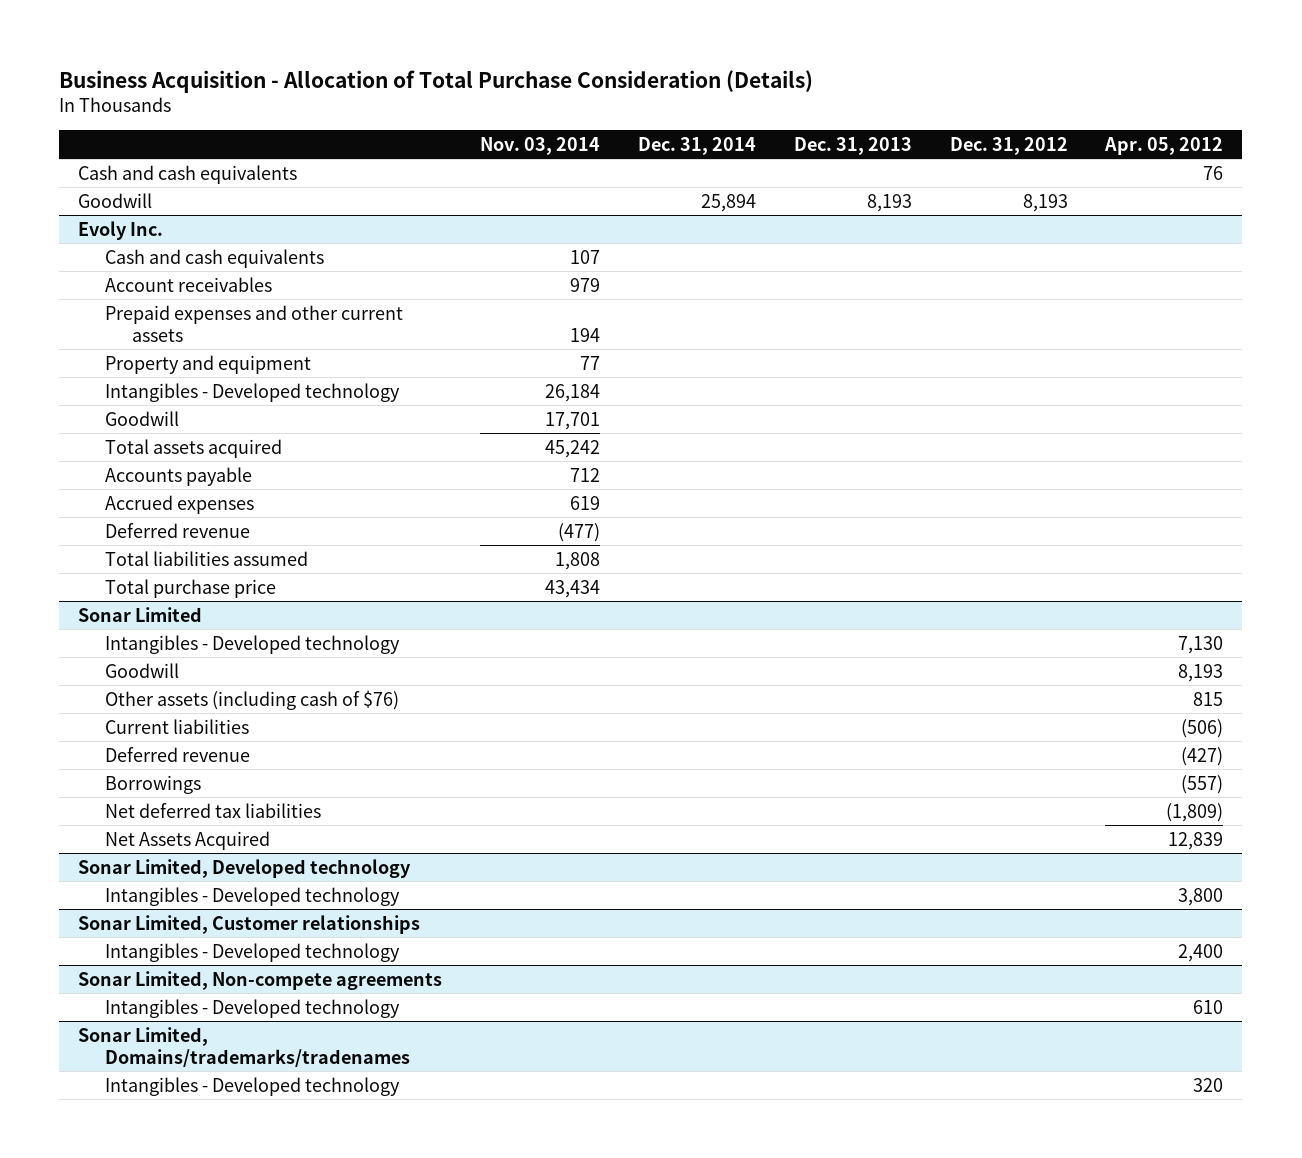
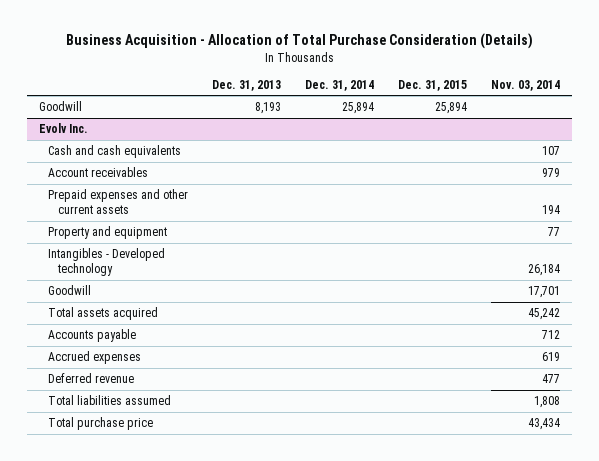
[949,136,1068,155] Dec. 31, 2012 -> none
[1104,136,1224,155] Apr. 05, 2012 -> none
none -> [398,79,468,91] Dec. 31, 2015
[78,164,298,184] Cash and cash equivalents -> none
[78,220,164,240] Evoly Inc. -> [38,123,88,134] Evolv Inc.
[558,522,601,542] (477) -> [542,374,561,384] 477
[78,606,203,622] Sonar Limited -> none
[105,634,401,654] Intangibles - Developed technology -> none
[105,662,180,678] Goodwill -> none
[105,689,400,710] Other assets (including cash of $76) -> none
[105,718,250,734] Current liabilities -> none
[105,746,251,762] Deferred revenue -> none
[105,774,202,794] Borrowings -> none
[105,802,322,818] Net deferred tax liabilities -> none
[105,830,271,850] Net Assets Acquired -> none
[78,858,412,878] Sonar Limited, Developed technology -> none
[105,886,401,906] Intangibles - Developed technology -> none
[78,914,421,934] Sonar Limited, Customer relationships -> none
[105,942,401,962] Intangibles - Developed technology -> none
[78,970,443,990] Sonar Limited, Non-compete agreements -> none
[105,998,401,1018] Intangibles - Developed technology -> none
[78,1026,411,1068] Sonar Limited, Domains/trademarks/tradenames -> none
[105,1076,401,1096] Intangibles - Developed technology -> none

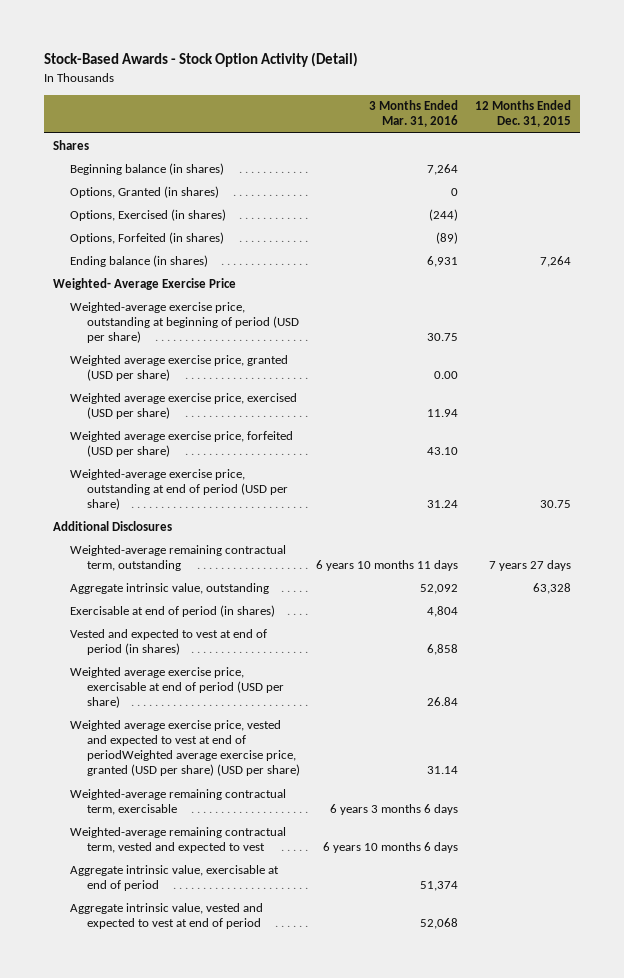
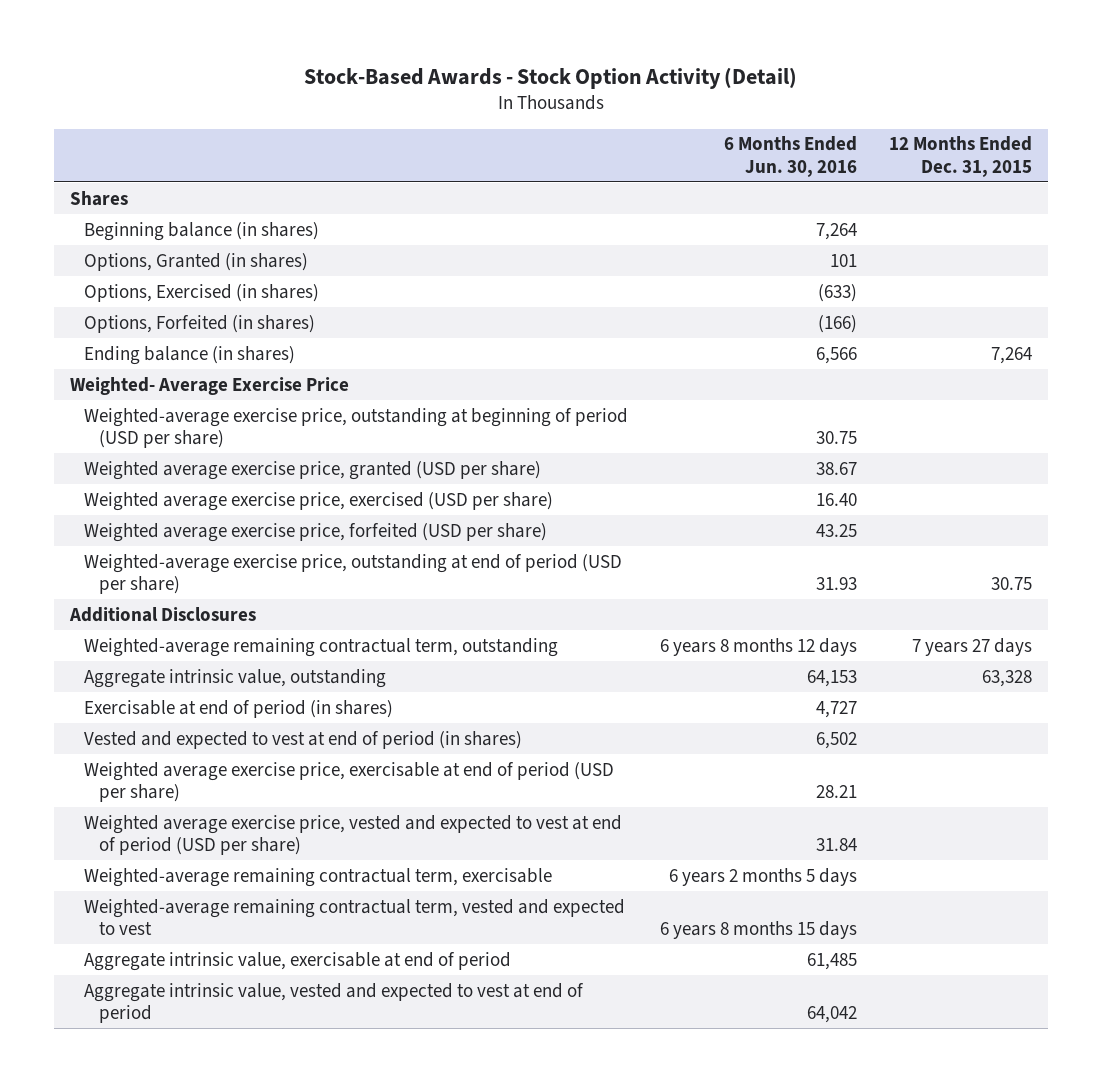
[369,100,459,128] 3 Months Ended Mar. 31, 2016 -> none
none -> [724,136,858,177] 6 Months Ended Jun. 30, 2016
[69,719,300,777] Weighted average exercise price, vested and expected to vest at end of periodWeighted average exercise price, granted (USD per share) (USD per share) -> [84,814,623,856] Weighted average exercise price, vested and expected to vest at end of period (USD per share)

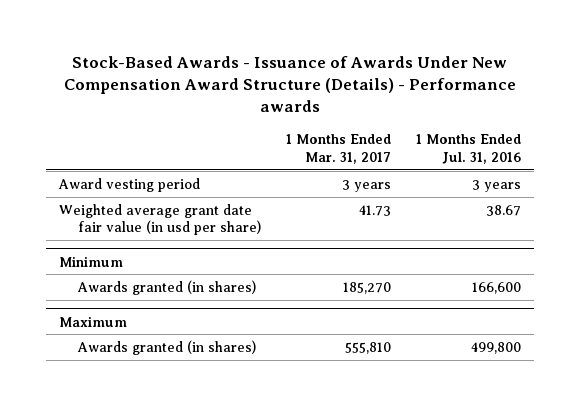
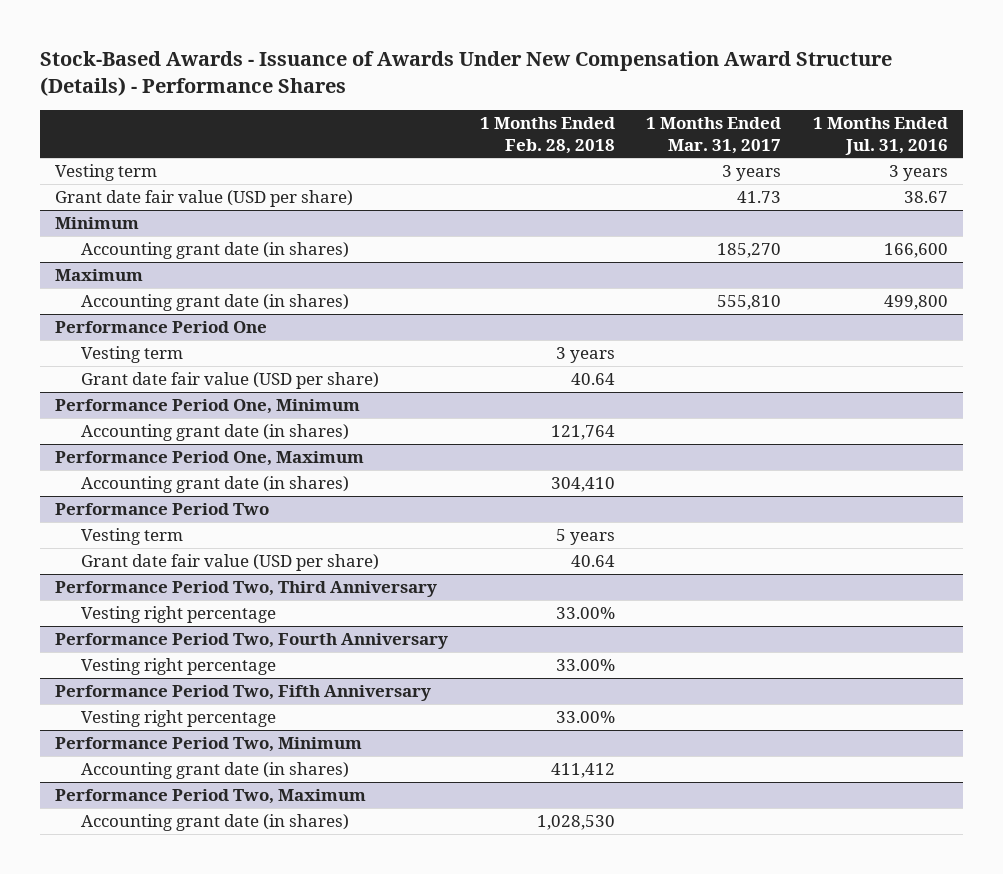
[64,56,517,113] Stock-Based Awards - Issuance of Awards Under New Compensation Award Structure (Details) - Performance awards -> [39,51,892,97] Stock-Based Awards - Issuance of Awards Under New Compensation Award Structure (Details) - Performance Shares
none -> [479,117,615,154] 1 Months Ended Feb. 28, 2018
[57,177,200,192] Award vesting period -> [55,164,158,182] Vesting term
[58,203,262,236] Weighted average grant date fair value (in usd per share) -> [55,190,354,208] Grant date fair value (USD per share)
[77,279,257,295] Awards granted (in shares) -> [80,242,349,260] Accounting grant date (in shares)
[77,339,257,355] Awards granted (in shares) -> [80,294,349,312] Accounting grant date (in shares)
none -> [55,321,268,334] Performance Period One
none -> [80,346,183,364] Vesting term
none -> [80,372,379,390] Grant date fair value (USD per share)
none -> [55,399,361,415] Performance Period One, Minimum
none -> [80,424,349,442] Accounting grant date (in shares)
none -> [55,451,365,467] Performance Period One, Maximum
none -> [80,476,349,494] Accounting grant date (in shares)
none -> [55,503,270,516] Performance Period Two
none -> [80,528,183,546] Vesting term
none -> [80,554,379,572] Grant date fair value (USD per share)
none -> [55,581,438,598] Performance Period Two, Third Anniversary
none -> [80,606,276,624] Vesting right percentage
none -> [55,633,449,650] Performance Period Two, Fourth Anniversary
none -> [80,658,276,676] Vesting right percentage
none -> [55,685,432,702] Performance Period Two, Fifth Anniversary
none -> [80,710,276,728] Vesting right percentage
none -> [55,737,363,753] Performance Period Two, Minimum
none -> [80,762,349,780] Accounting grant date (in shares)
none -> [55,789,367,805] Performance Period Two, Maximum
none -> [80,814,349,832] Accounting grant date (in shares)

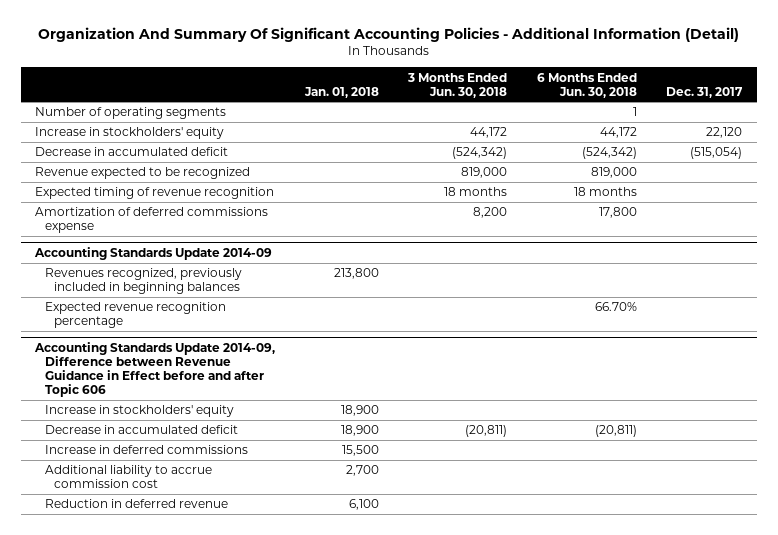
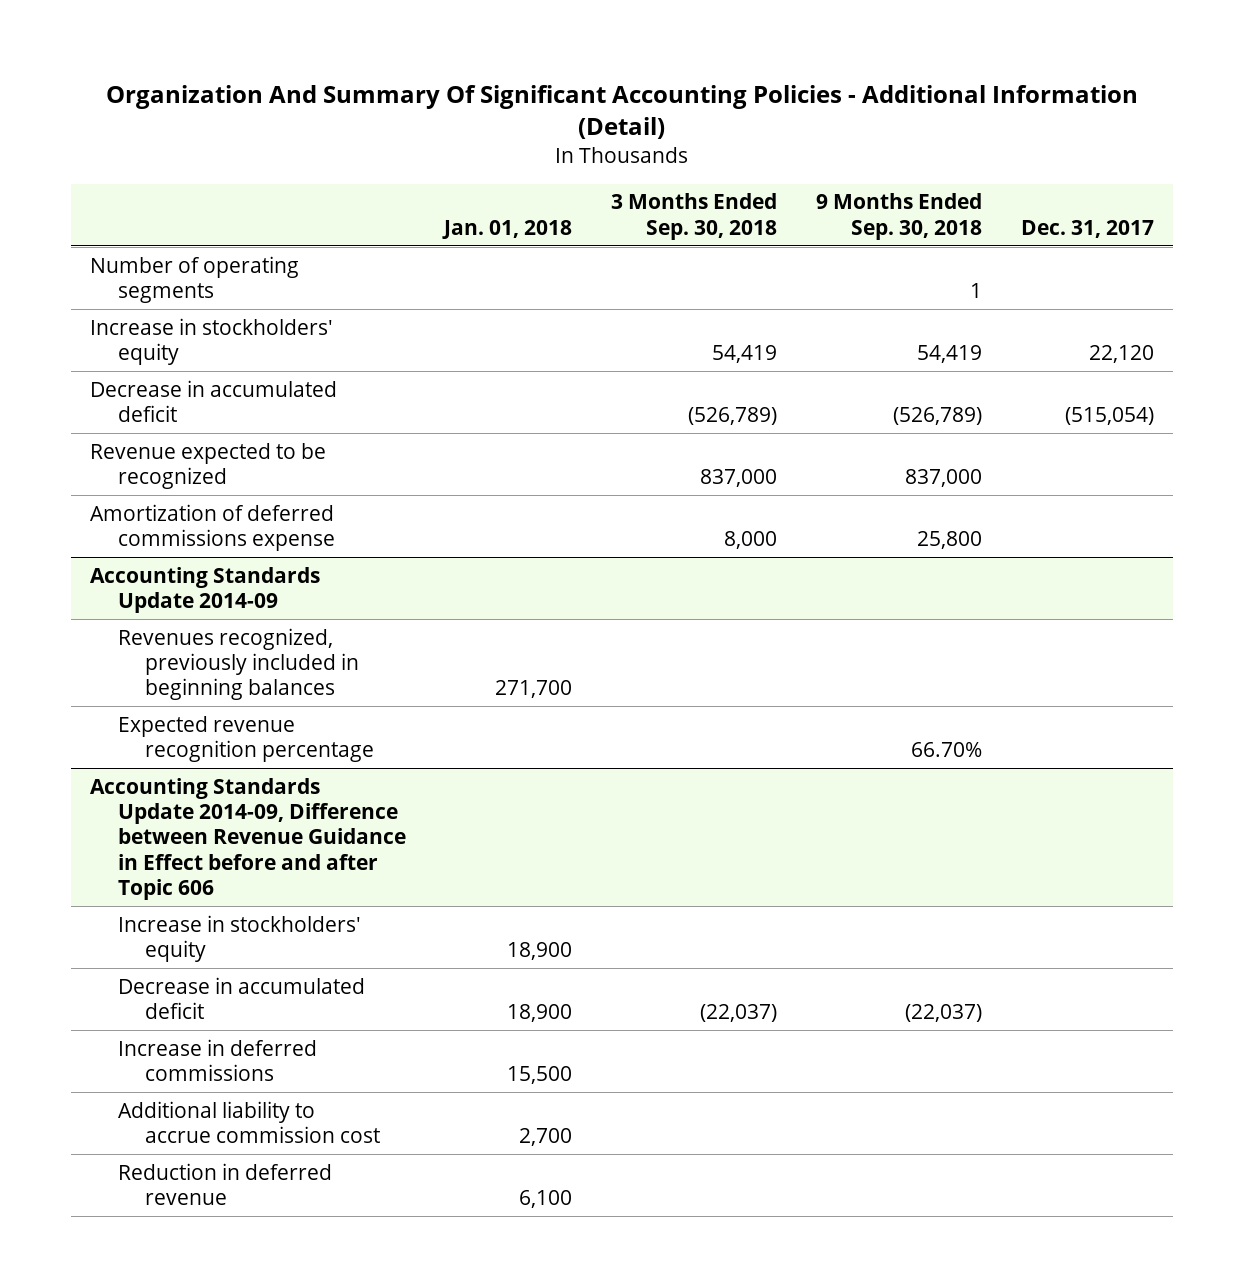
[407,72,508,98] 3 Months Ended Jun. 30, 2018 -> none
[536,72,637,98] 6 Months Ended Jun. 30, 2018 -> none
none -> [611,193,778,240] 3 Months Ended Sep. 30, 2018
none -> [816,193,983,240] 9 Months Ended Sep. 30, 2018
[35,187,275,200] Expected timing of revenue recognition -> none
[333,268,379,280] 213,800 -> [495,680,573,699] 271,700

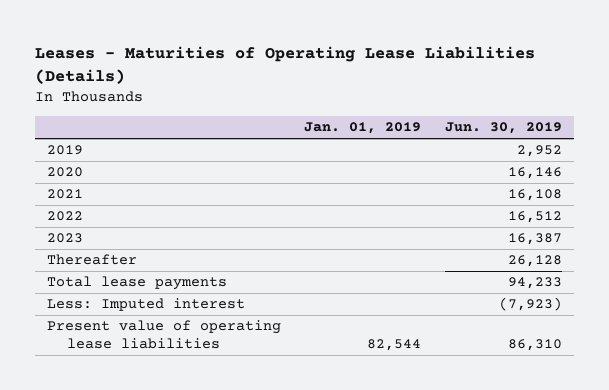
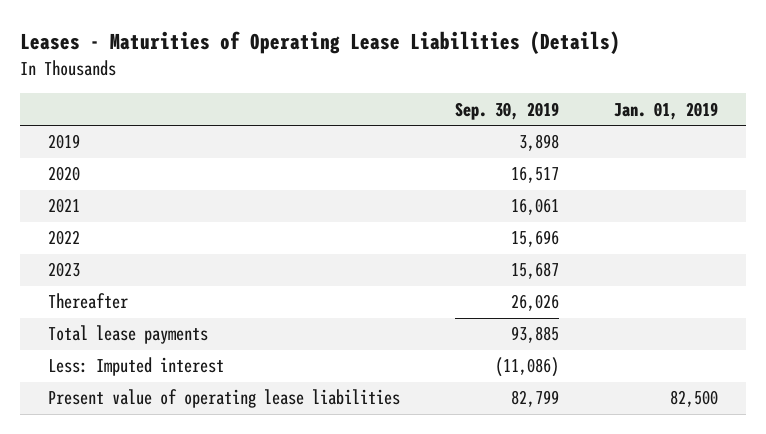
[445,122,563,135] Jun. 30, 2019 -> none
none -> [455,101,560,120] Sep. 30, 2019
[367,339,422,352] 82,544 -> [670,390,719,408] 82,500

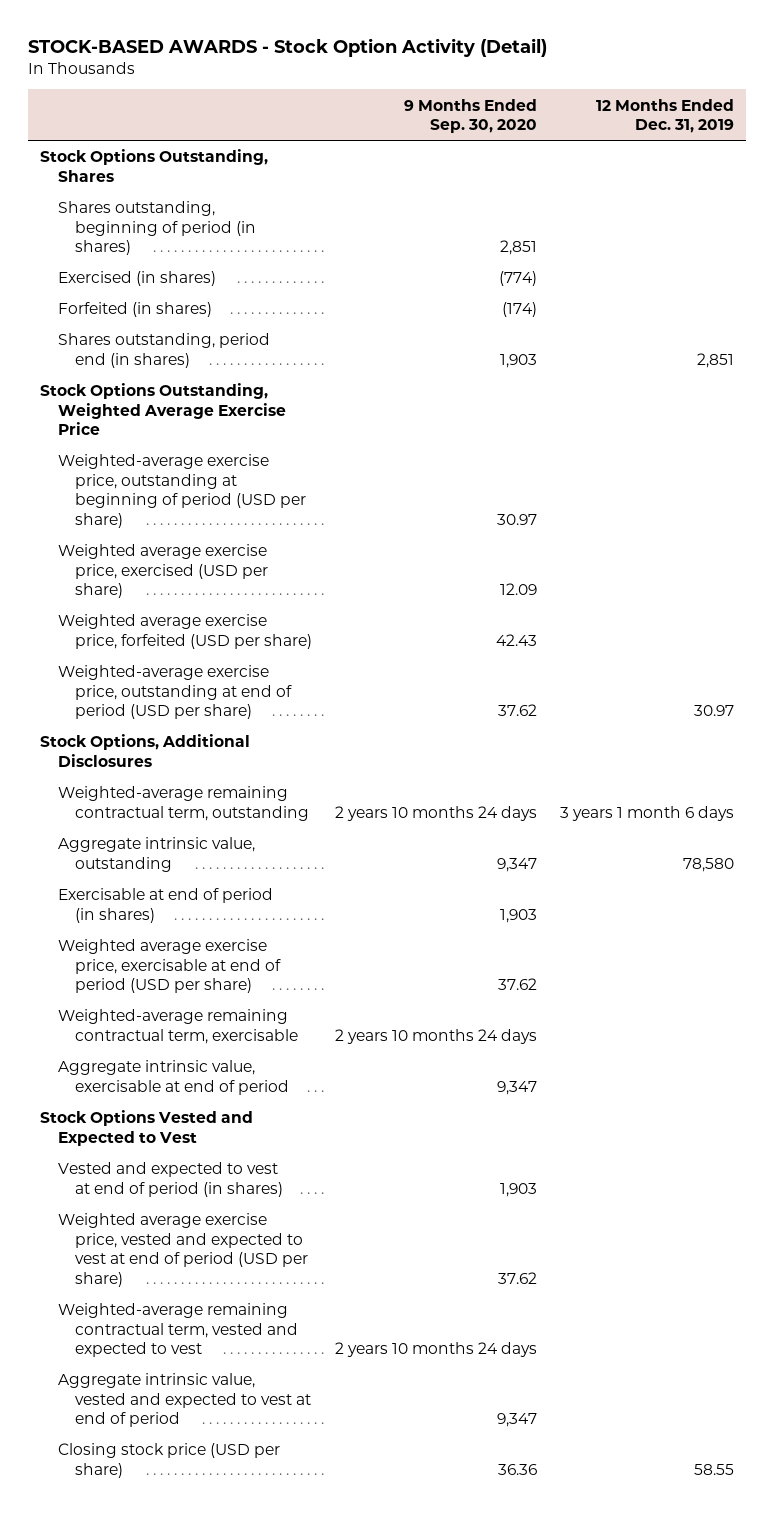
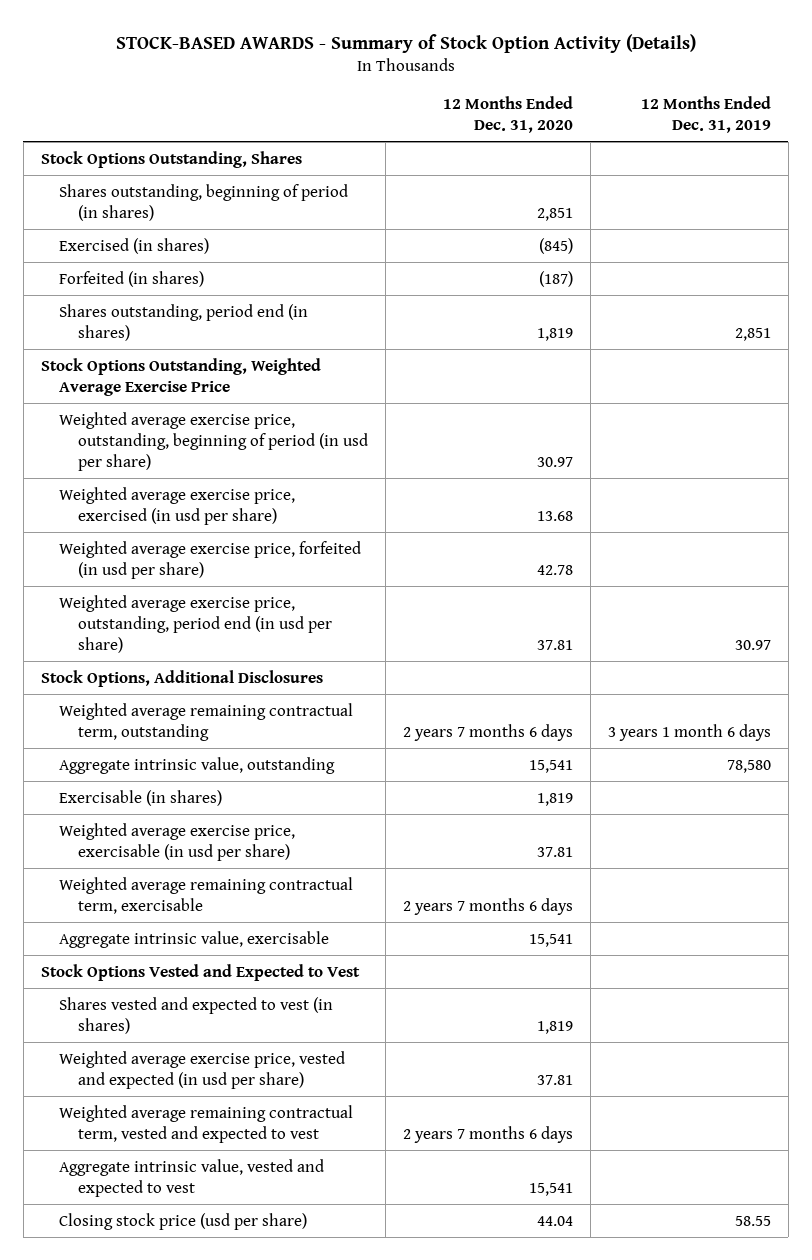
[28,37,548,57] STOCK-BASED AWARDS - Stock Option Activity (Detail) -> [115,33,696,53] STOCK-BASED AWARDS - Summary of Stock Option Activity (Details)
[404,98,538,134] 9 Months Ended Sep. 30, 2020 -> none
none -> [442,95,573,133] 12 Months Ended Dec. 31, 2020
[57,454,307,528] Weighted-average exercise price, outstanding at beginning of period (USD per share) -> [59,411,368,472] Weighted average exercise price, outstanding, beginning of period (in usd per share)
[57,544,269,599] Weighted average exercise price, exercised (USD per share) -> [59,486,296,525] Weighted average exercise price, exercised (in usd per share)
[57,614,313,649] Weighted average exercise price, forfeited (USD per share) -> [59,540,362,579] Weighted average exercise price, forfeited (in usd per share)
[57,665,293,720] Weighted-average exercise price, outstanding at end of period (USD per share) -> [59,594,332,654] Weighted average exercise price, outstanding, period end (in usd per share)
[57,786,310,821] Weighted-average remaining contractual term, outstanding -> [59,702,354,741] Weighted average remaining contractual term, outstanding
[57,888,273,923] Exercisable at end of period (in shares) -> [59,789,223,806] Exercisable (in shares)
[57,939,282,994] Weighted average exercise price, exercisable at end of period (USD per share) -> [59,822,296,861] Weighted average exercise price, exercisable (in usd per share)
[57,1009,299,1044] Weighted-average remaining contractual term, exercisable -> [59,876,354,914] Weighted average remaining contractual term, exercisable
[57,1060,290,1095] Aggregate intrinsic value, exercisable at end of period -> [59,930,330,948] Aggregate intrinsic value, exercisable
[57,1162,284,1197] Vested and expected to vest at end of period (in shares) -> [59,996,334,1034] Shares vested and expected to vest (in shares)
[57,1213,309,1287] Weighted average exercise price, vested and expected to vest at end of period (USD per share) -> [59,1050,346,1089] Weighted average exercise price, vested and expected (in usd per share)
[57,1303,299,1358] Weighted-average remaining contractual term, vested and expected to vest -> [59,1104,354,1143] Weighted average remaining contractual term, vested and expected to vest
[57,1373,312,1428] Aggregate intrinsic value, vested and expected to vest at end of period -> [59,1158,325,1197] Aggregate intrinsic value, vested and expected to vest
[57,1443,280,1478] Closing stock price (USD per share) -> [59,1212,308,1230] Closing stock price (usd per share)

